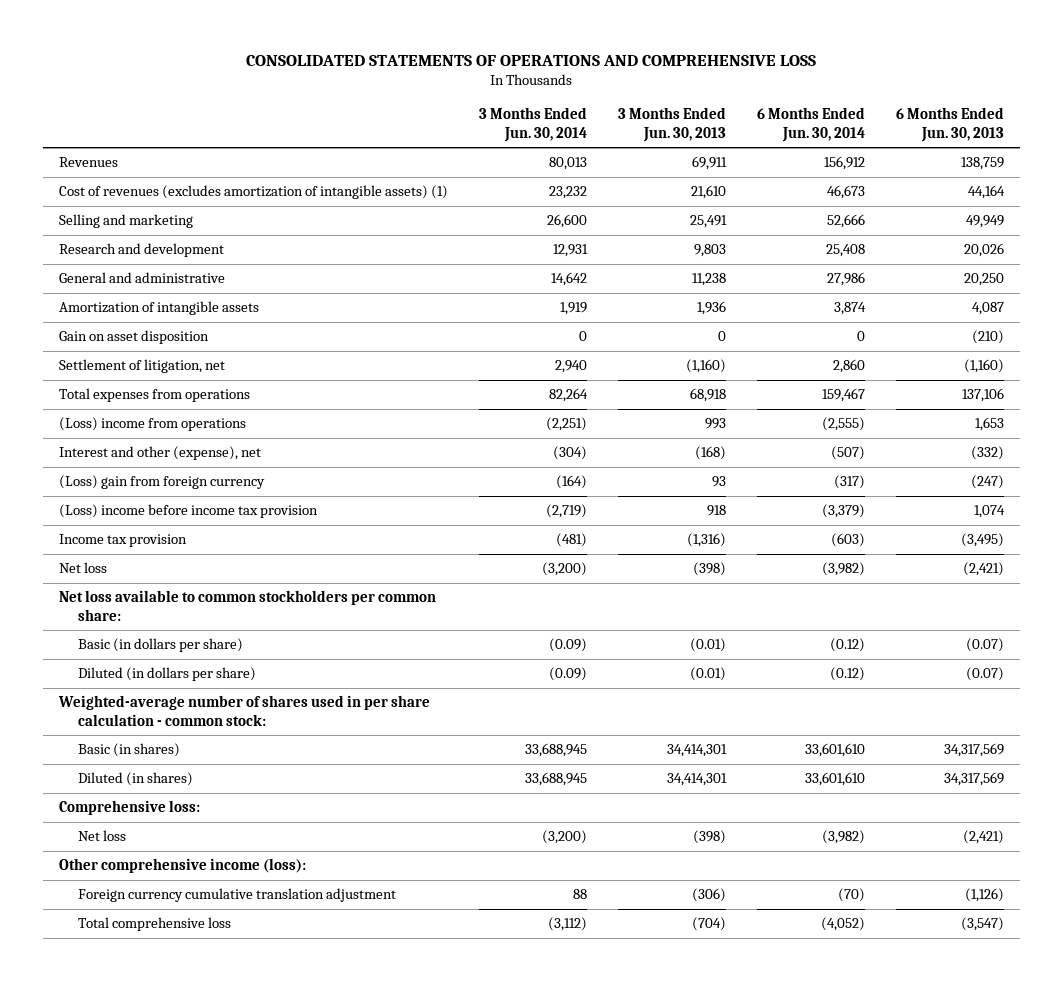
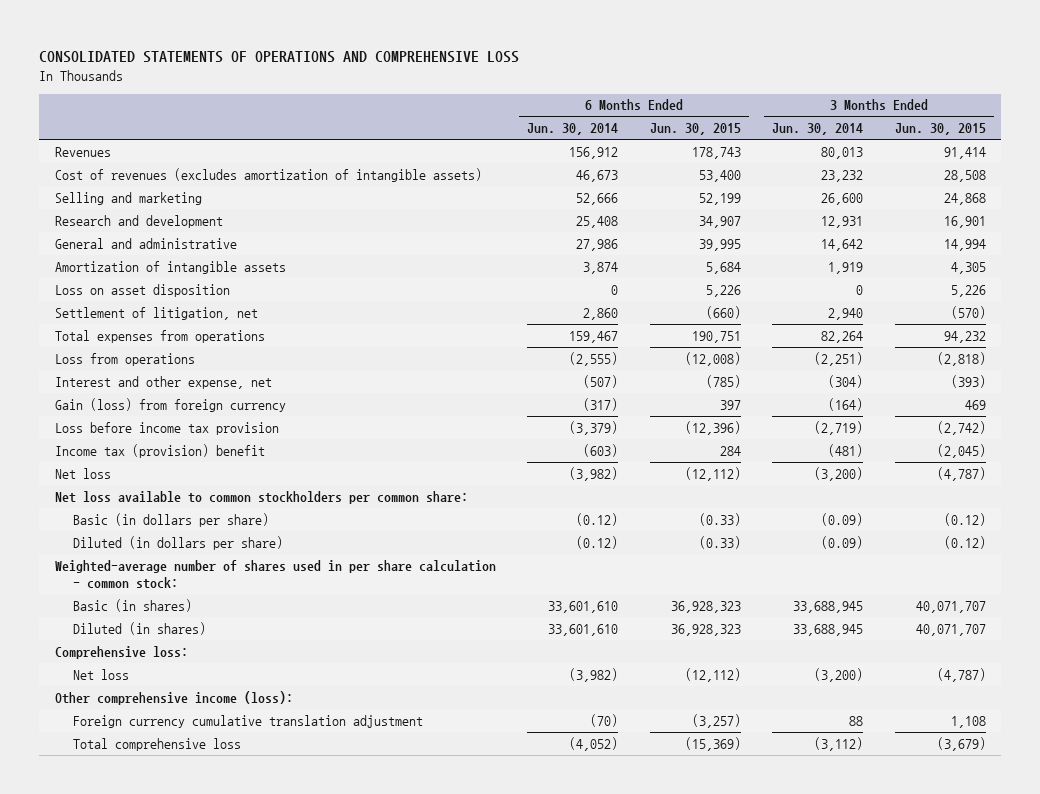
[617,107,726,142] 3 Months Ended Jun. 30, 2013 -> none
[896,107,1005,142] 6 Months Ended Jun. 30, 2013 -> none
none -> [649,123,741,136] Jun. 30, 2015
none -> [894,123,986,136] Jun. 30, 2015
[58,185,448,200] Cost of revenues (excludes amortization of intangible assets) (1) -> [54,167,482,182] Cost of revenues (excludes amortization of intangible assets)
[58,330,209,345] Gain on asset disposition -> [54,283,230,297] Loss on asset disposition
[58,417,246,432] (Loss) income from operations -> [54,352,195,366] Loss from operations
[58,446,261,461] Interest and other (expense), net -> [54,375,272,389] Interest and other expense, net
[58,475,265,490] (Loss) gain from foreign currency -> [54,397,286,412] Gain (loss) from foreign currency
[58,504,318,519] (Loss) income before income tax provision -> [54,421,279,435] Loss before income tax provision
[58,534,187,548] Income tax provision -> [54,443,265,458] Income tax (provision) benefit

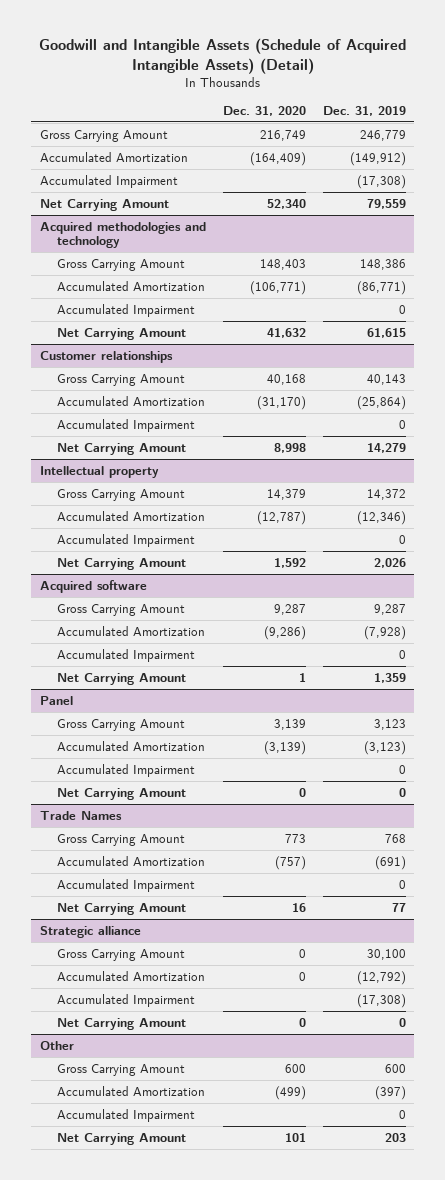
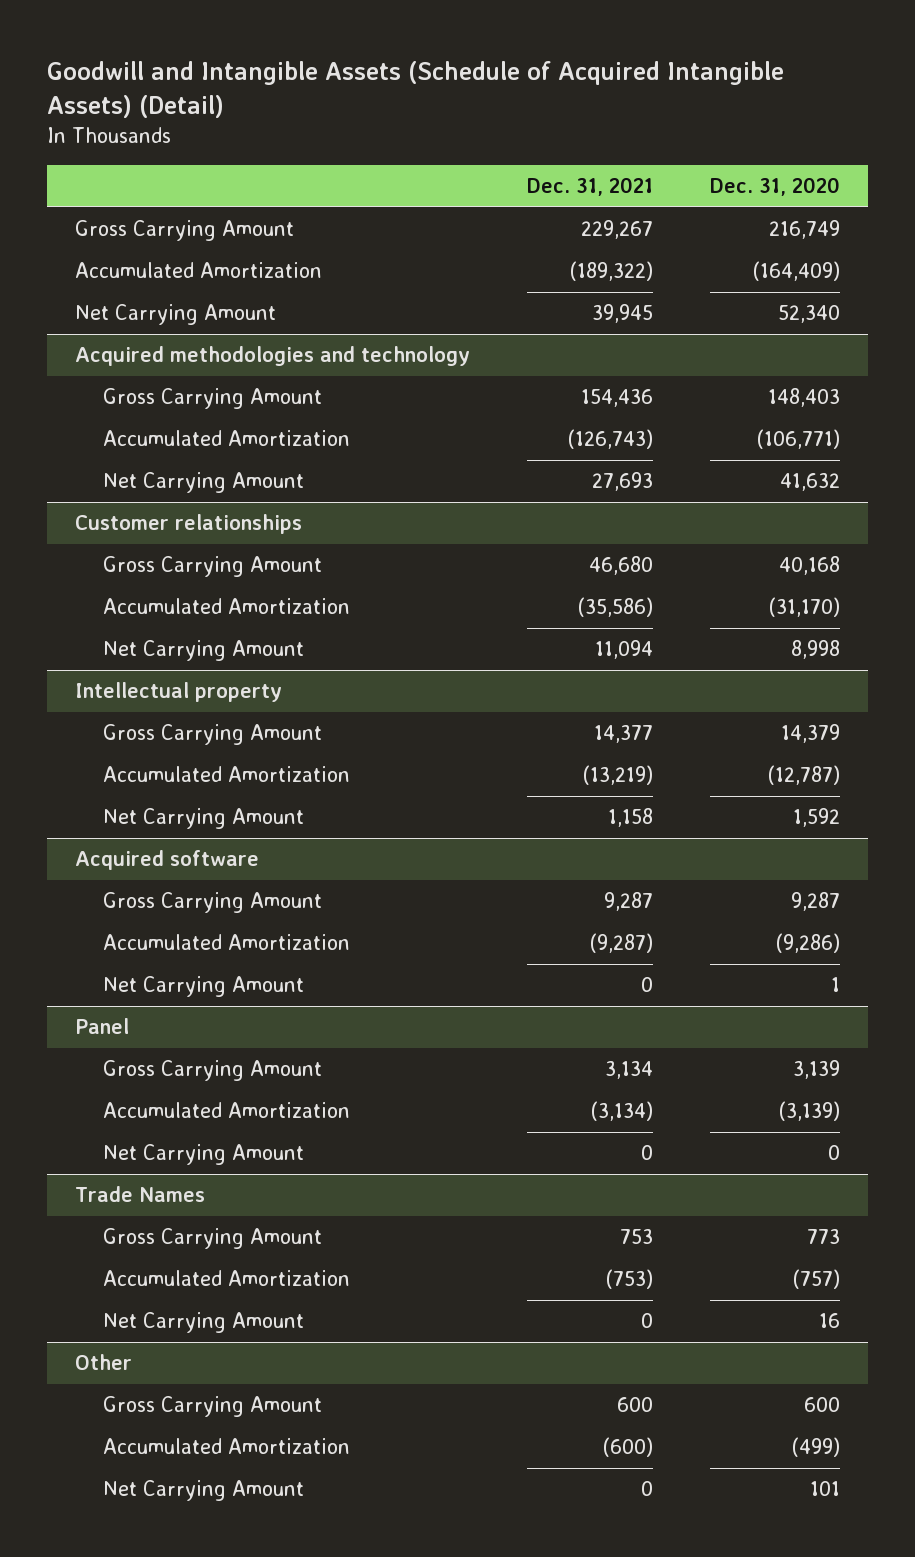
[322,105,406,116] Dec. 31, 2019 -> none
none -> [526,177,653,197] Dec. 31, 2021
[39,174,178,188] Accumulated Impairment -> none
[57,303,196,317] Accumulated Impairment -> none
[57,418,196,432] Accumulated Impairment -> none
[57,533,196,547] Accumulated Impairment -> none
[57,648,196,662] Accumulated Impairment -> none
[57,763,196,777] Accumulated Impairment -> none
[57,878,196,892] Accumulated Impairment -> none
[39,925,141,938] Strategic alliance -> none
[57,948,186,961] Gross Carrying Amount -> none
[57,970,206,981] Accumulated Amortization -> none
[57,993,196,1007] Accumulated Impairment -> none
[57,1017,187,1030] Net Carrying Amount -> none
[57,1108,196,1122] Accumulated Impairment -> none

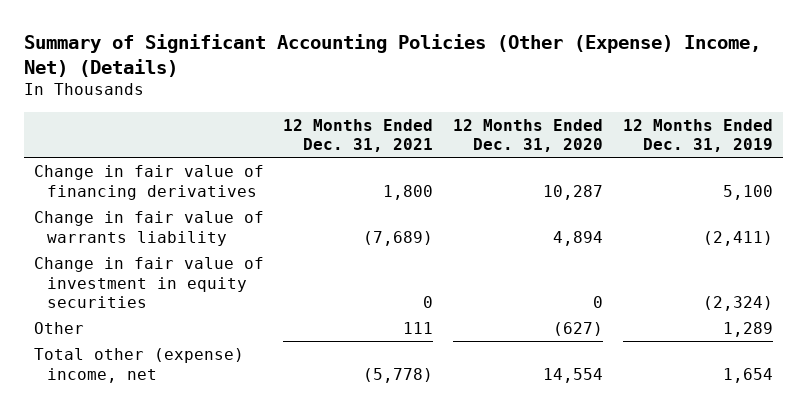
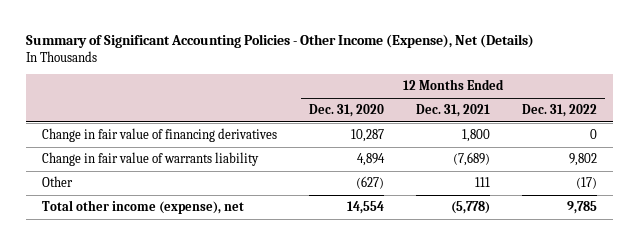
[23,33,761,77] Summary of Significant Accounting Policies (Other (Expense) Income, Net) (Details) -> [26,34,535,49] Summary of Significant Accounting Policies - Other Income (Expense), Net (Details)
[622,118,773,153] 12 Months Ended Dec. 31, 2019 -> none
none -> [521,104,597,118] Dec. 31, 2022
[33,257,264,309] Change in fair value of investment in equity securities -> none
[33,348,244,383] Total other (expense) income, net -> [42,200,245,215] Total other income (expense), net

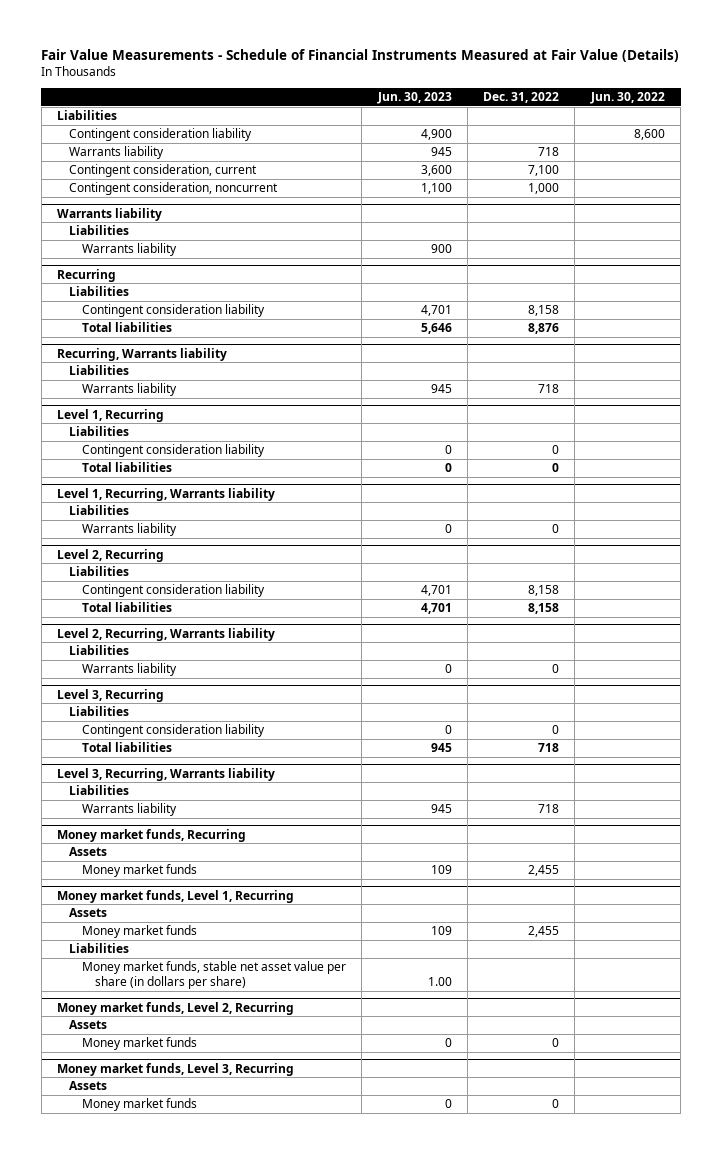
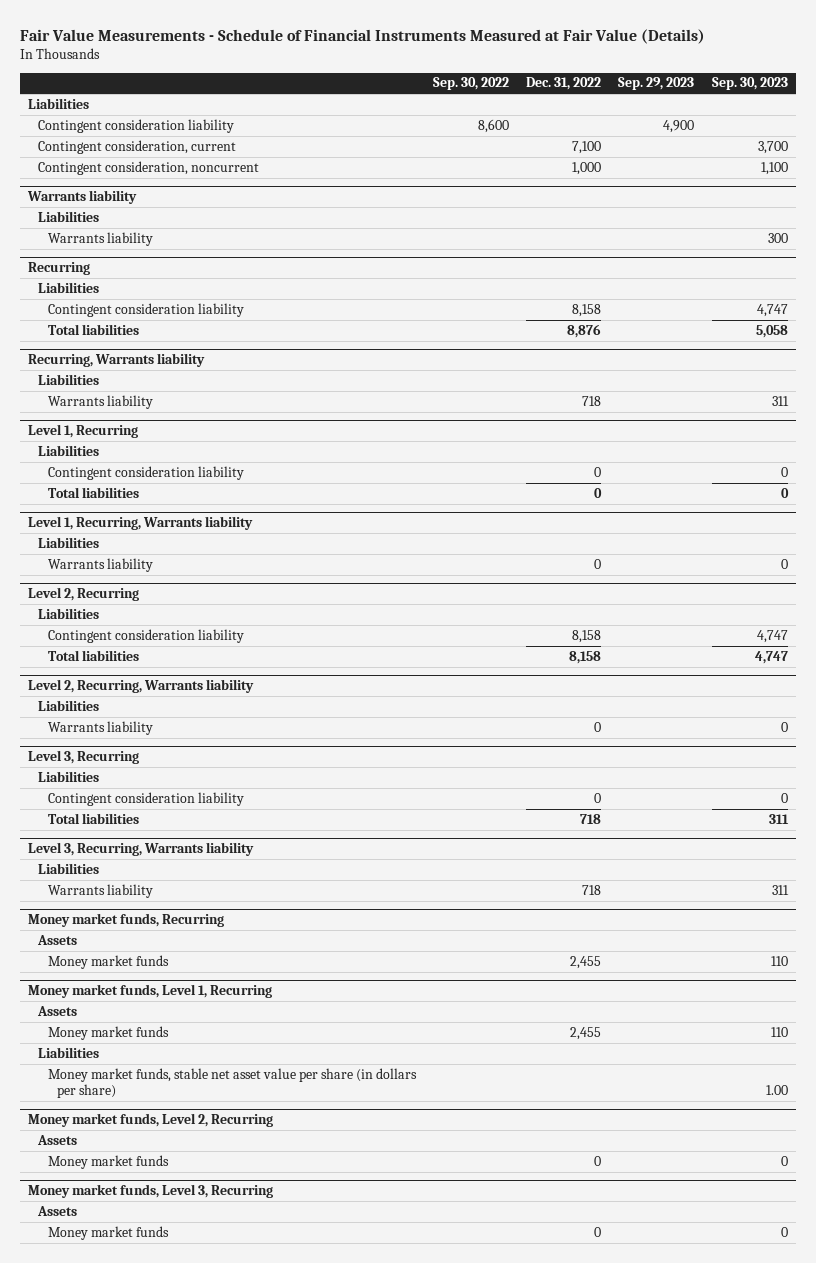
[376,91,452,104] Jun. 30, 2023 -> none
[589,91,665,104] Jun. 30, 2022 -> none
none -> [432,77,509,91] Sep. 30, 2022
none -> [618,77,695,91] Sep. 29, 2023
none -> [711,77,788,91] Sep. 30, 2023
[69,146,165,160] Warrants liability -> none

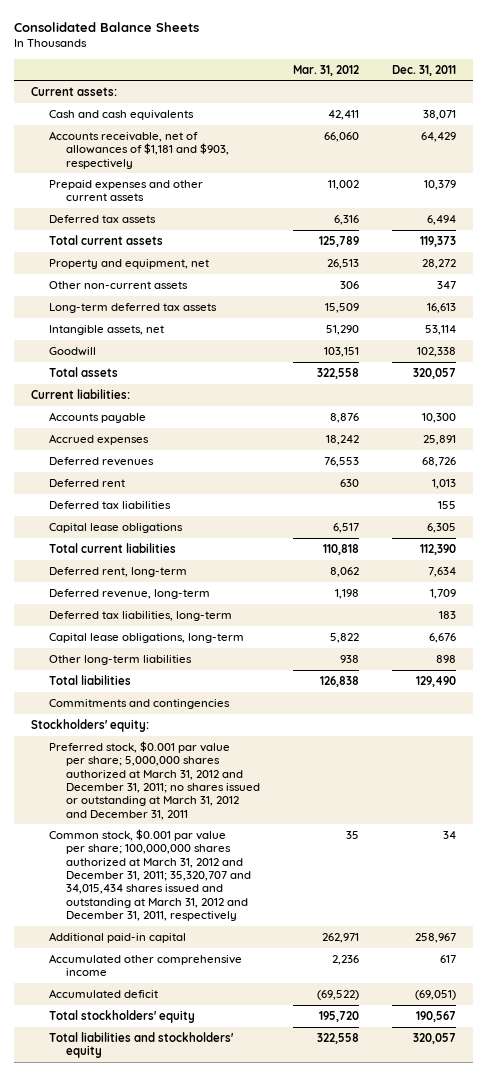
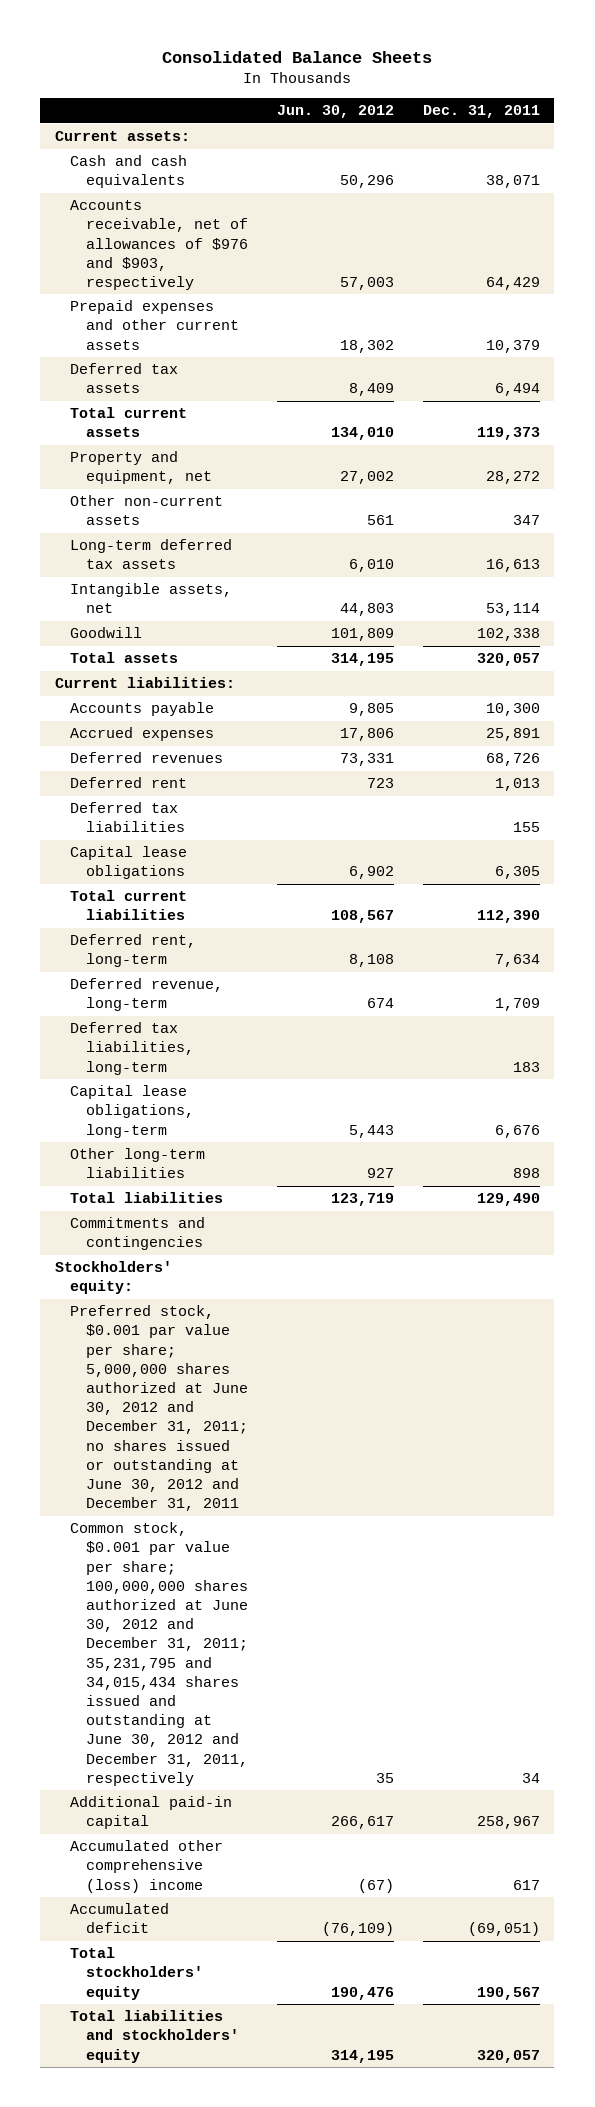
[293,64,360,76] Mar. 31, 2012 -> none
none -> [276,105,394,119] Jun. 30, 2012
[48,130,230,169] Accounts receivable, net of allowances of $1,181 and $903, respectively -> [70,200,248,290] Accounts receivable, net of allowances of $976 and $903, respectively
[48,740,261,820] Preferred stock, $0.001 par value per share; 5,000,000 shares authorized at March 31, 2012 and December 31, 2011; no shares issued or outstanding at March 31, 2012 and December 31, 2011 -> [70,1305,248,1512] Preferred stock, $0.001 par value per share; 5,000,000 shares authorized at June 30, 2012 and December 31, 2011; no shares issued or outstanding at June 30, 2012 and December 31, 2011
[48,828,252,922] Common stock, $0.001 par value per share; 100,000,000 shares authorized at March 31, 2012 and December 31, 2011; 35,320,707 and 34,015,434 shares issued and outstanding at March 31, 2012 and December 31, 2011, respectively -> [70,1522,248,1786] Common stock, $0.001 par value per share; 100,000,000 shares authorized at June 30, 2012 and December 31, 2011; 35,231,795 and 34,015,434 shares issued and outstanding at June 30, 2012 and December 31, 2011, respectively
[48,953,242,977] Accumulated other comprehensive income -> [70,1840,224,1893] Accumulated other comprehensive (loss) income

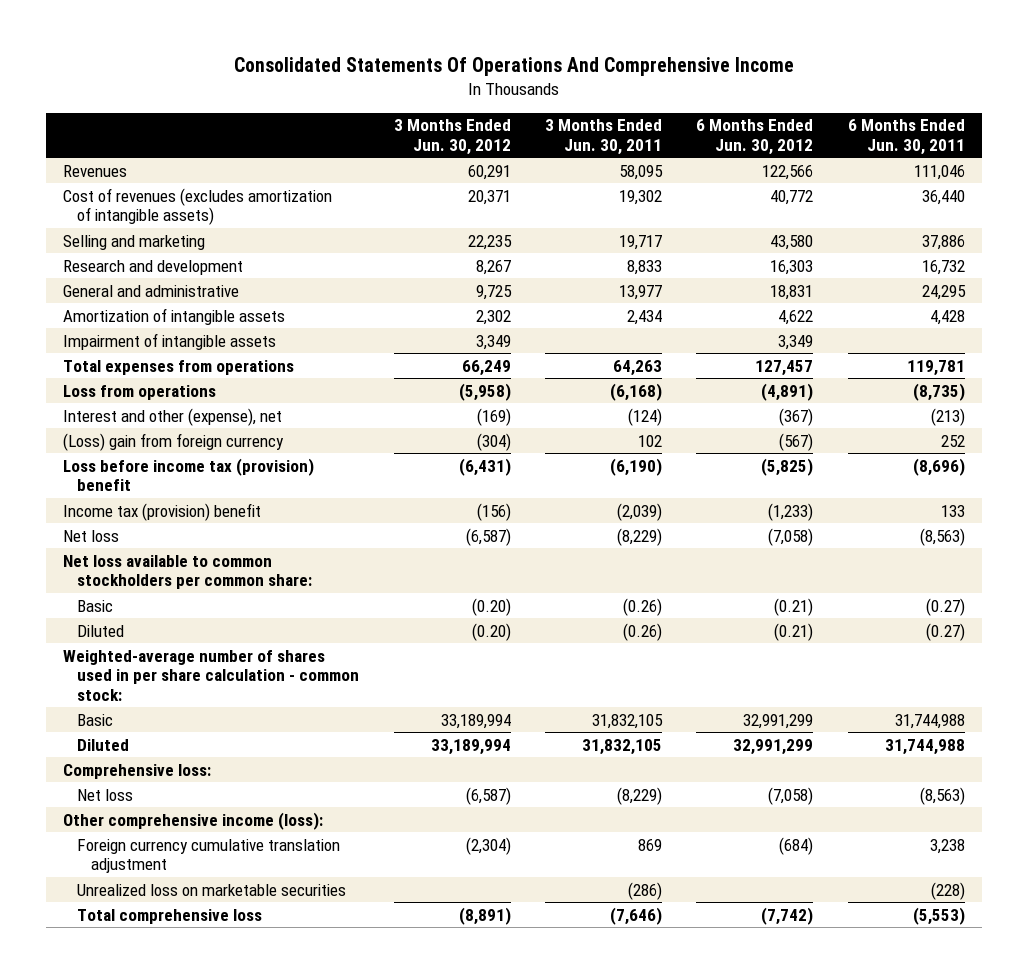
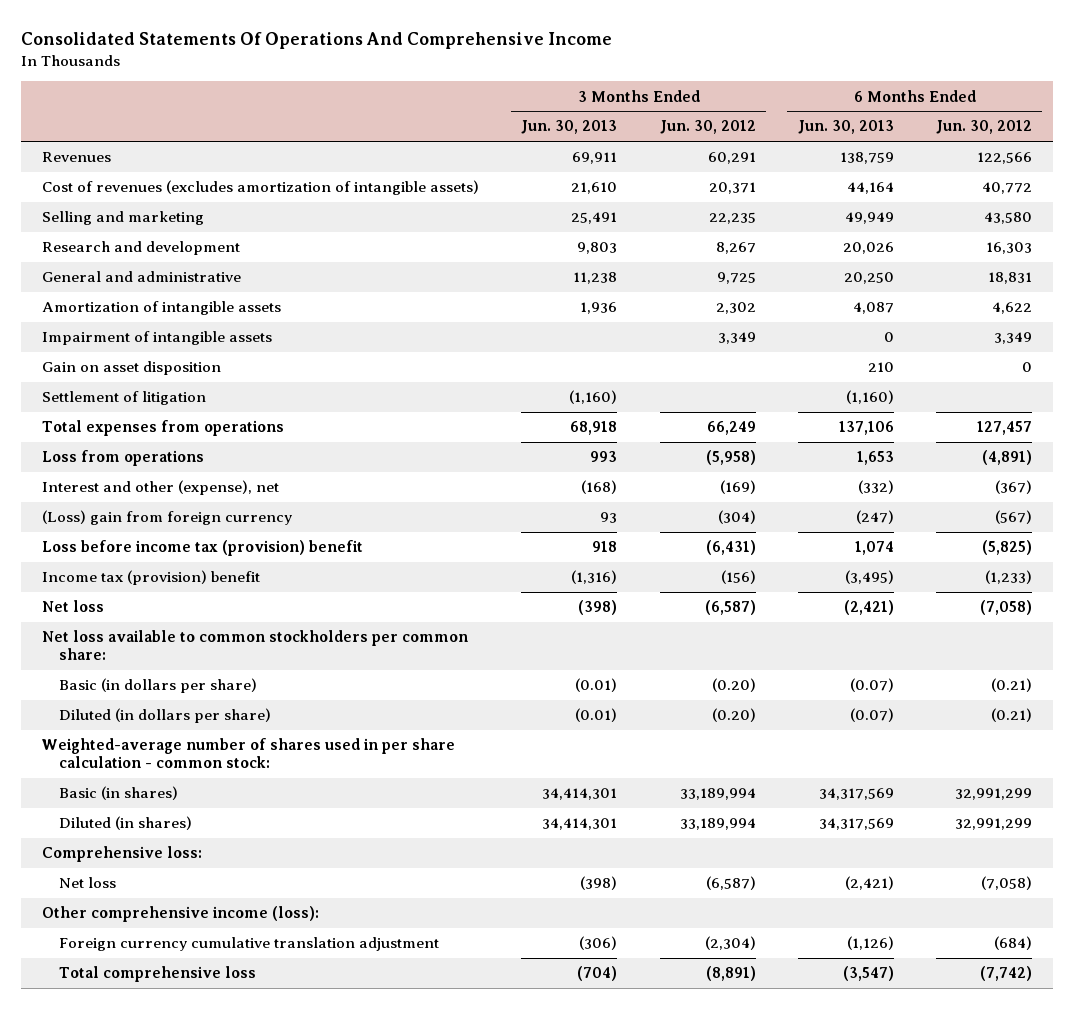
[545,119,663,155] 3 Months Ended Jun. 30, 2011 -> none
[847,119,965,155] 6 Months Ended Jun. 30, 2011 -> none
none -> [521,120,618,135] Jun. 30, 2013
none -> [797,120,894,135] Jun. 30, 2013
none -> [42,361,222,376] Gain on asset disposition
none -> [42,391,207,406] Settlement of litigation
[77,599,114,612] Basic -> [59,678,258,694] Basic (in dollars per share)
[77,624,125,637] Diluted -> [59,708,272,724] Diluted (in dollars per share)
[77,713,114,726] Basic -> [59,786,179,801] Basic (in shares)
[77,738,130,751] Diluted -> [59,816,193,831] Diluted (in shares)
[77,883,347,896] Unrealized loss on marketable securities -> none

